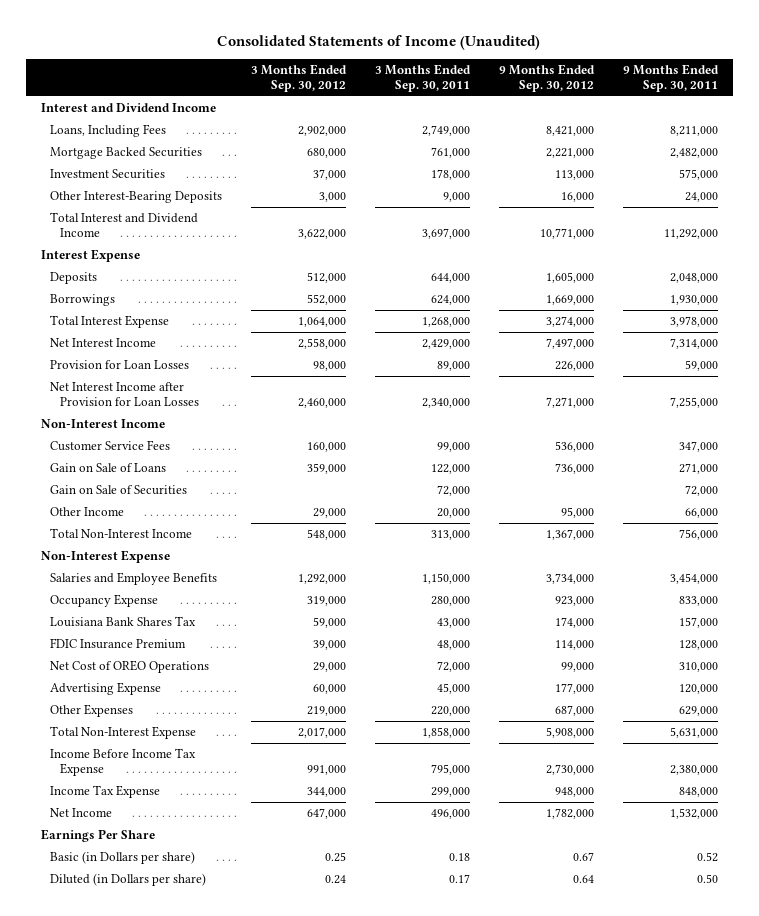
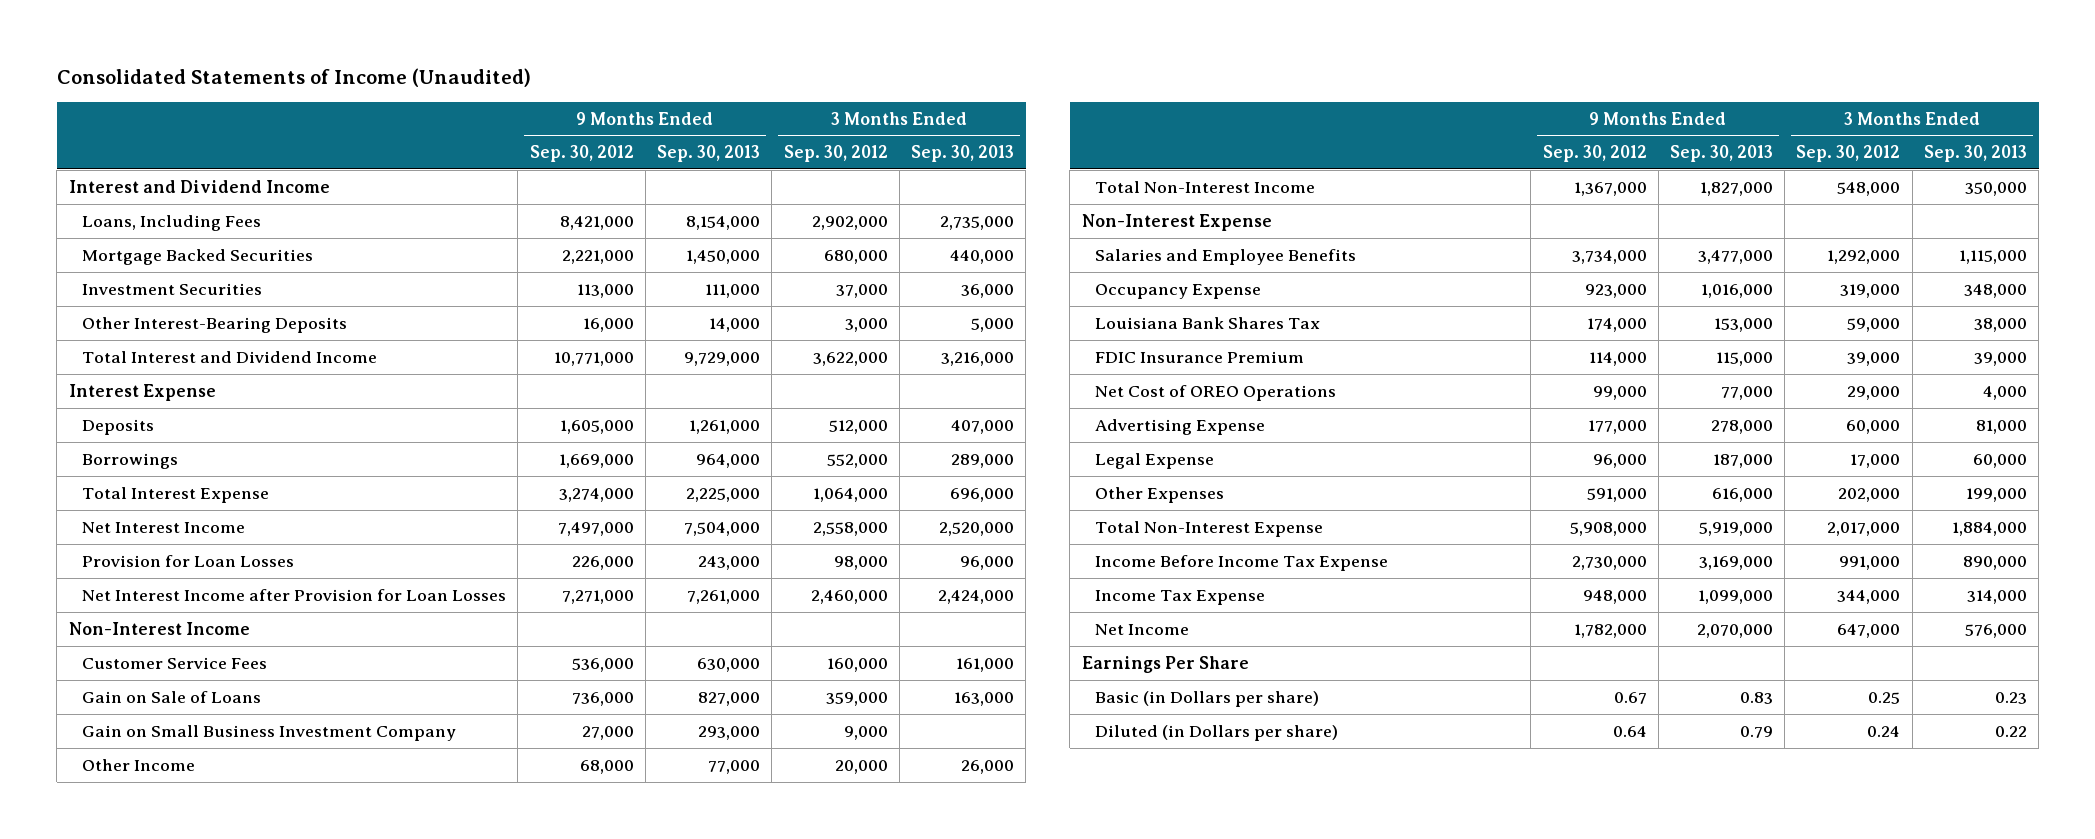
[375,64,472,93] 3 Months Ended Sep. 30, 2011 -> none
[623,64,720,93] 9 Months Ended Sep. 30, 2011 -> none
none -> [657,145,761,163] Sep. 30, 2013
none -> [910,145,1014,163] Sep. 30, 2013
[50,485,188,496] Gain on Sale of Securities -> none
none -> [82,724,457,741] Gain on Small Business Investment Company
[313,508,347,519] 29,000 -> [834,759,888,774] 20,000
[561,507,595,519] 95,000 -> [579,759,634,774] 68,000
none -> [1095,452,1215,469] Legal Expense
[307,706,347,717] 219,000 -> [1838,487,1901,502] 202,000
[555,705,595,717] 687,000 -> [1586,487,1647,502] 591,000

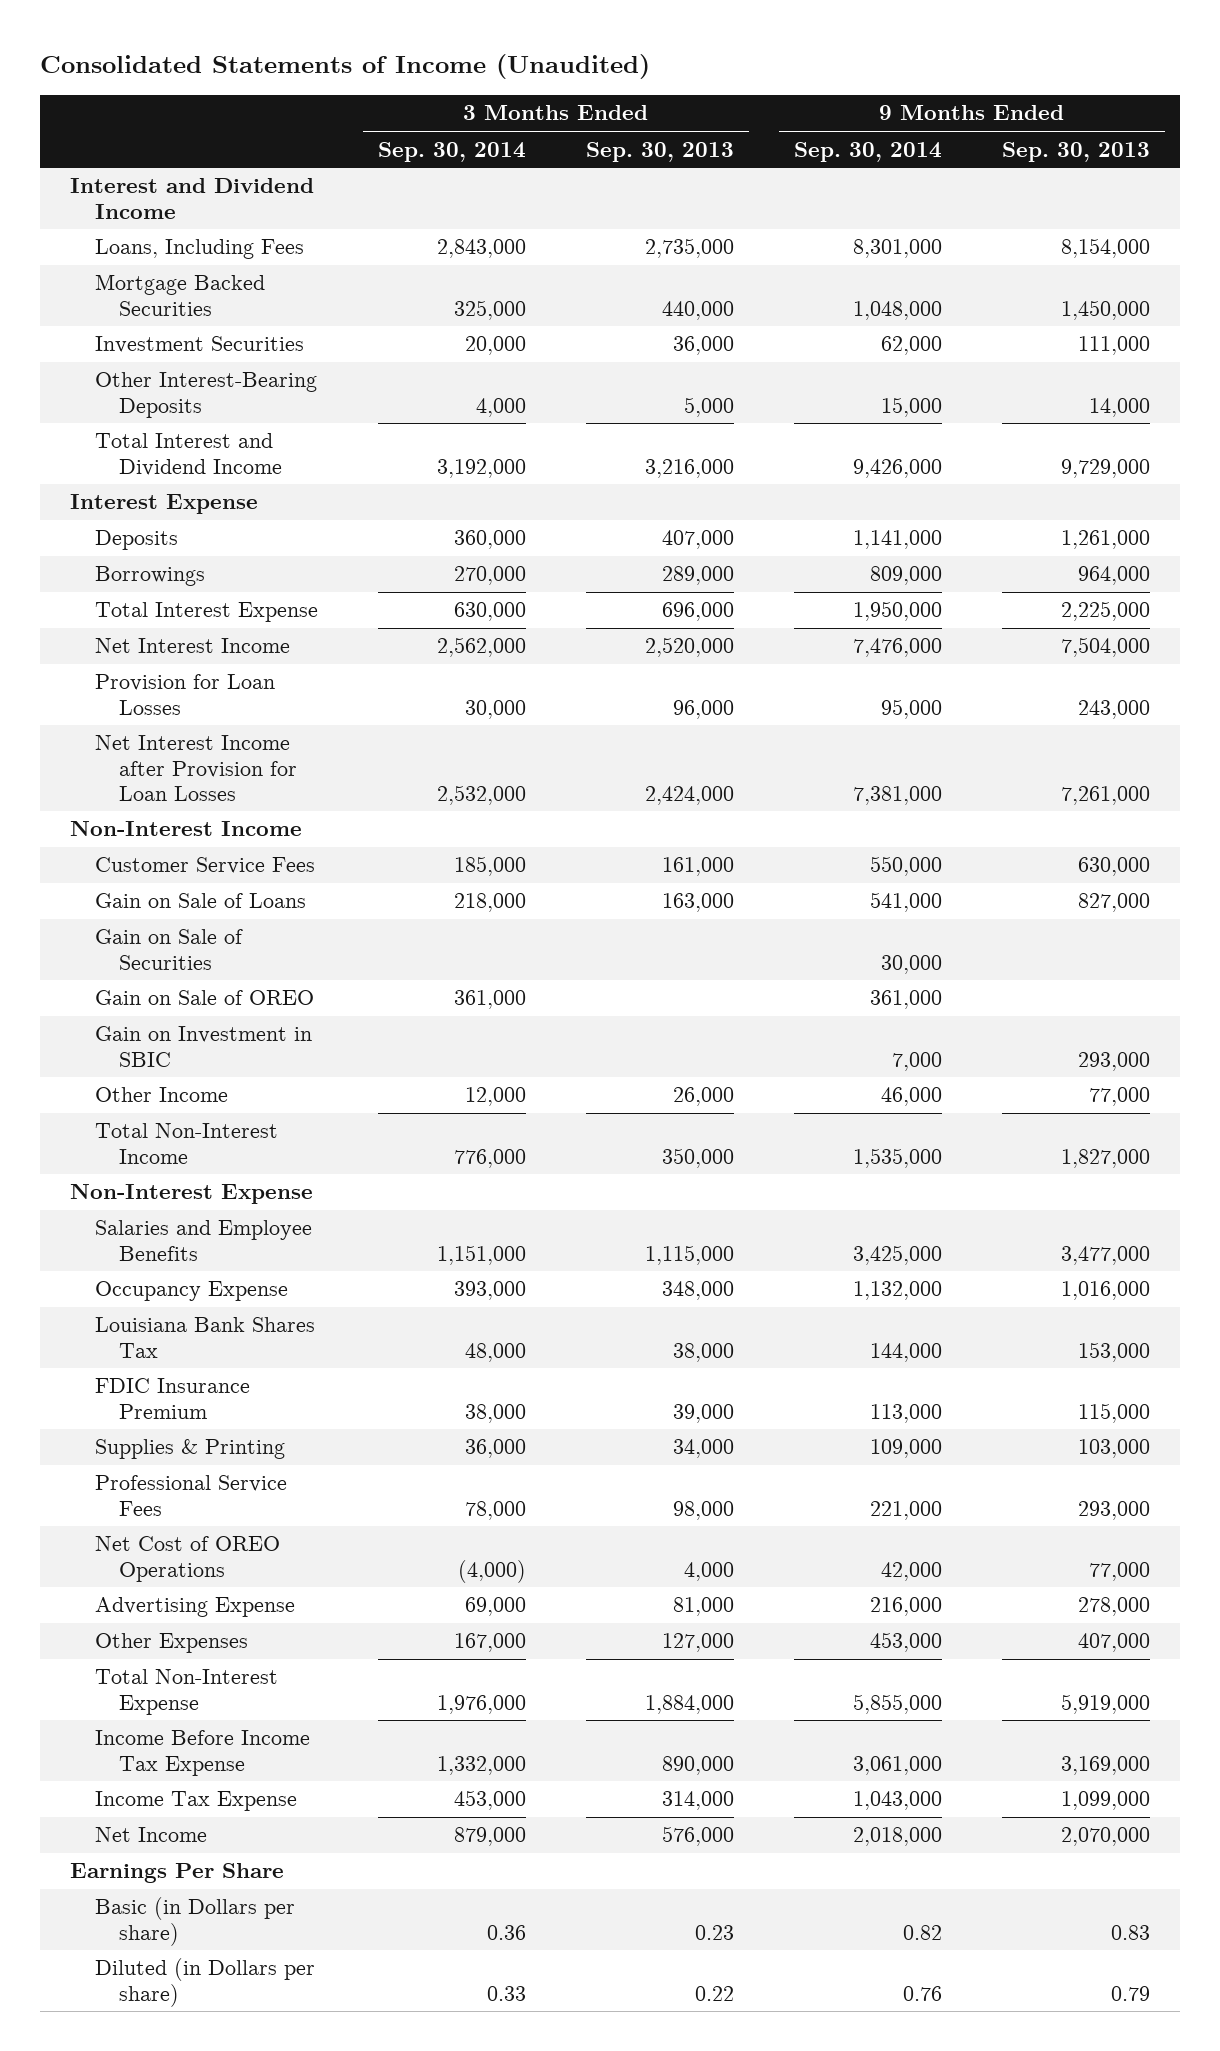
[529,145,634,163] Sep. 30, 2012 -> none
[783,145,888,163] Sep. 30, 2012 -> none
none -> [377,141,526,162] Sep. 30, 2014
none -> [793,141,942,162] Sep. 30, 2014
none -> [94,929,243,970] Gain on Sale of Securities
none -> [94,990,314,1006] Gain on Sale of OREO
[82,724,457,741] Gain on Small Business Investment Company -> [94,1026,312,1067] Gain on Investment in SBIC
none -> [94,1439,285,1460] Supplies & Printing
none -> [94,1475,287,1516] Professional Service Fees
[1095,452,1215,469] Legal Expense -> none
[1712,487,1774,502] 616,000 -> [1077,1633,1150,1653] 407,000
[1965,487,2027,502] 199,000 -> [661,1633,734,1653] 127,000

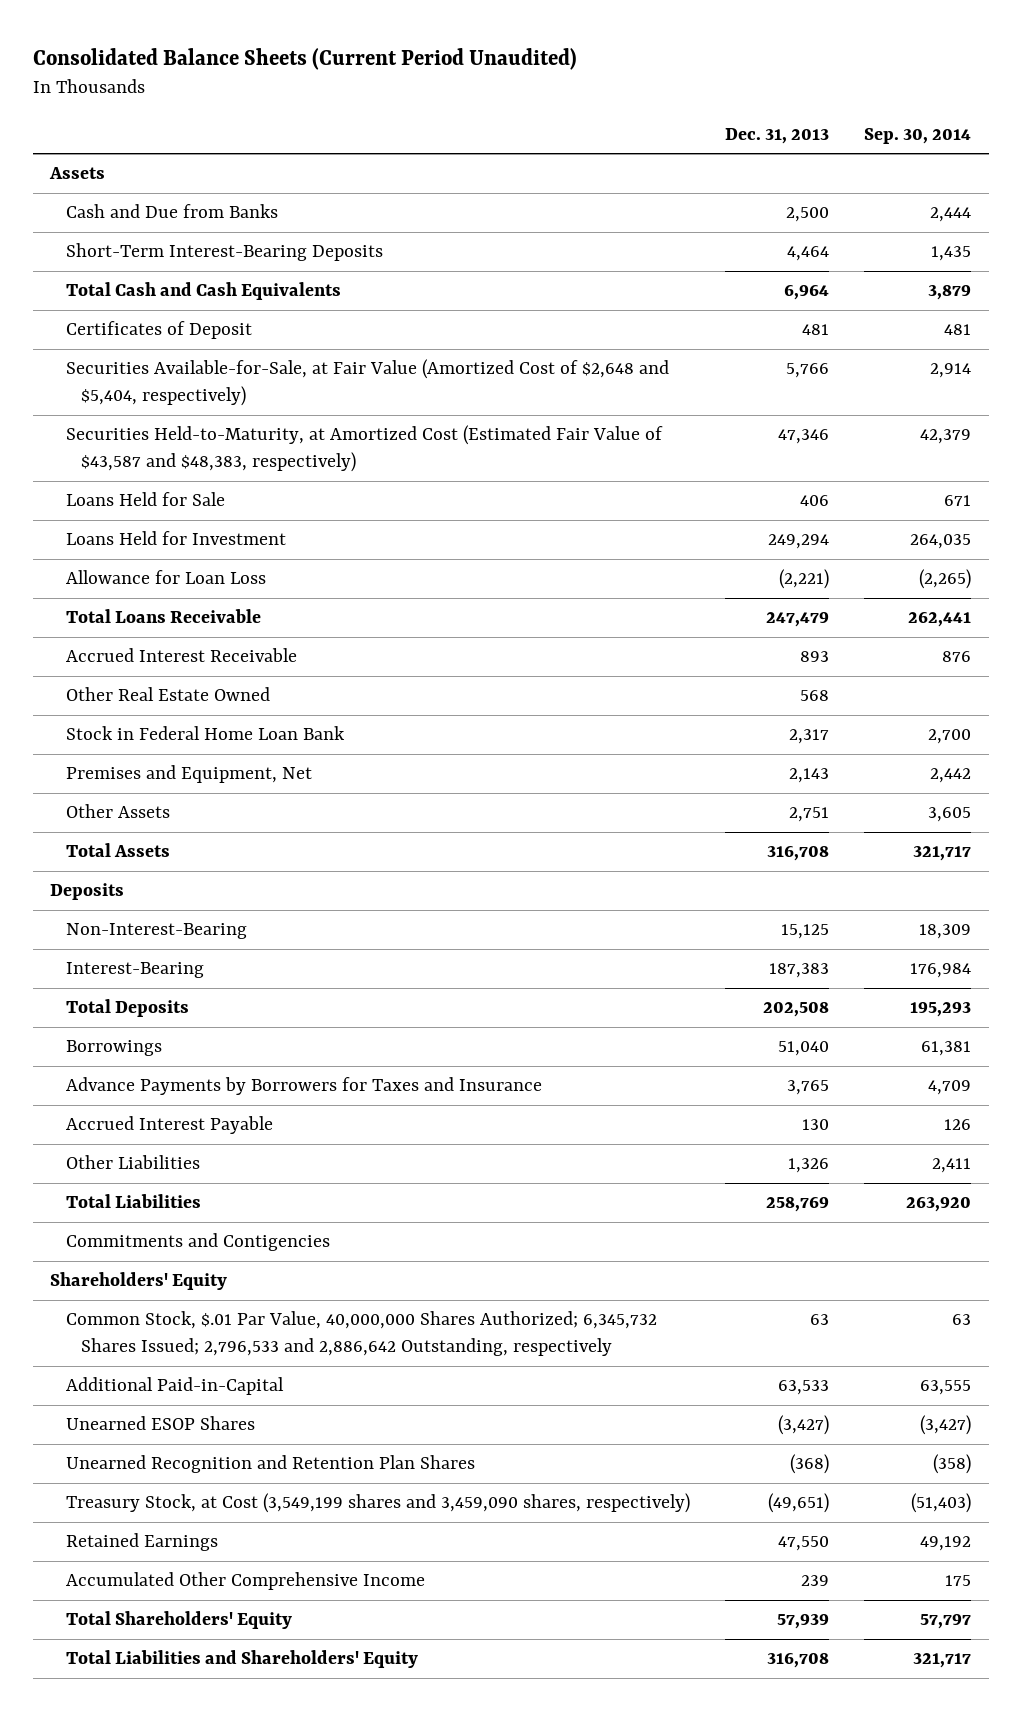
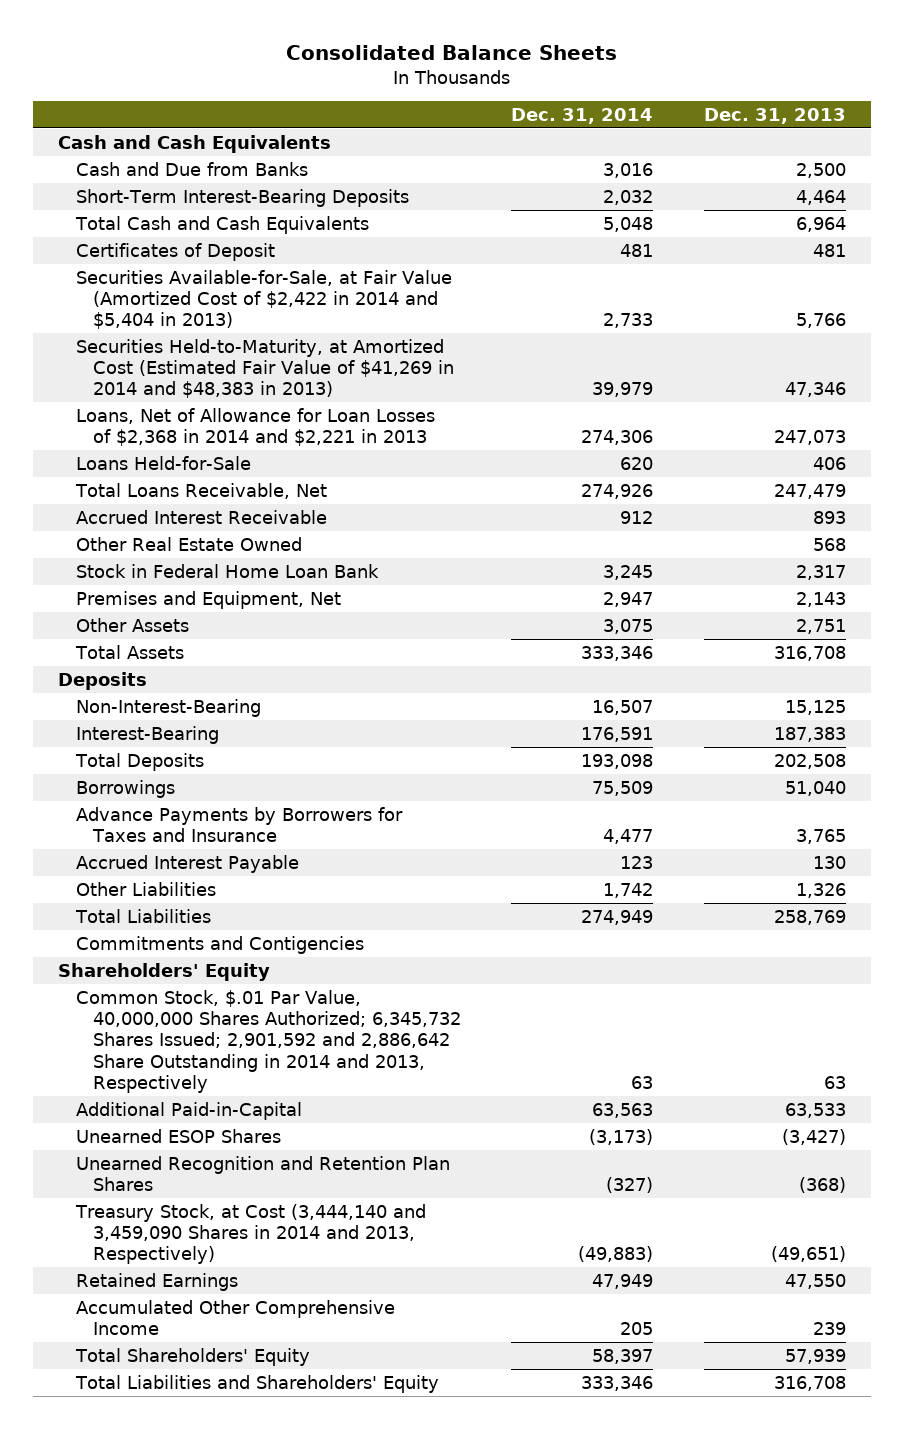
[32,48,577,71] Consolidated Balance Sheets (Current Period Unaudited) -> [285,45,617,61] Consolidated Balance Sheets
[864,127,972,144] Sep. 30, 2014 -> none
none -> [511,107,654,124] Dec. 31, 2014
[49,167,106,180] Assets -> none
none -> [58,134,332,153] Cash and Cash Equivalents
[65,531,286,546] Loans Held for Investment -> none
[65,570,266,585] Allowance for Loan Loss -> none
[65,359,669,407] Securities Available-for-Sale, at Fair Value (Amortized Cost of $2,648 and $5,404, respectively) -> [75,269,452,330] Securities Available-for-Sale, at Fair Value (Amortized Cost of $2,422 in 2014 and $5,404 in 2013)
[65,425,663,473] Securities Held-to-Maturity, at Amortized Cost (Estimated Fair Value of $43,587 and $48,383, respectively) -> [75,338,455,399] Securities Held-to-Maturity, at Amortized Cost (Estimated Fair Value of $41,269 in 2014 and $48,383 in 2013)
none -> [75,407,435,447] Loans, Net of Allowance for Loan Losses of $2,368 in 2014 and $2,221 in 2013
[65,492,225,507] Loans Held for Sale -> [75,455,251,470] Loans Held-for-Sale
[65,609,261,624] Total Loans Receivable -> [74,482,327,499] Total Loans Receivable, Net
[65,1311,657,1357] Common Stock, $.01 Par Value, 40,000,000 Shares Authorized; 6,345,732 Shares Issued; 2,796,533 and 2,886,642 Outstanding, respectively -> [75,989,462,1093] Common Stock, $.01 Par Value, 40,000,000 Shares Authorized; 6,345,732 Shares Issued; 2,901,592 and 2,886,642 Share Outstanding in 2014 and 2013, Respectively
[65,1493,690,1514] Treasury Stock, at Cost (3,549,199 shares and 3,459,090 shares, respectively) -> [74,1203,426,1265] Treasury Stock, at Cost (3,444,140 and 3,459,090 Shares in 2014 and 2013, Respectively)

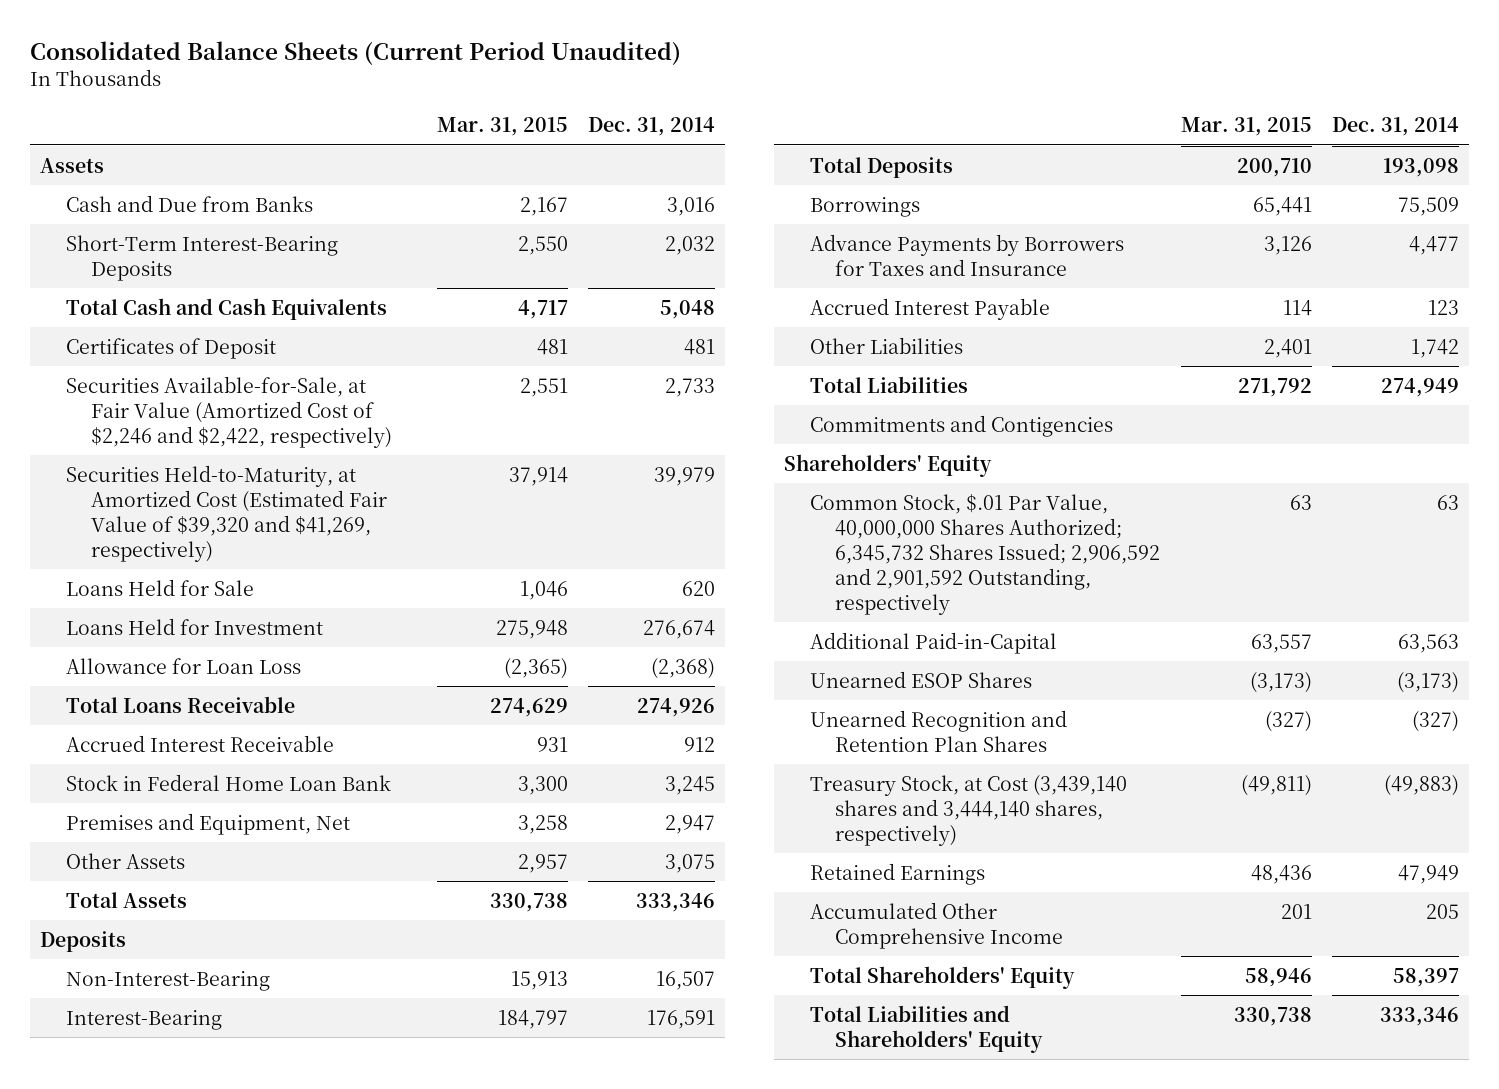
[285,45,617,61] Consolidated Balance Sheets -> [29,41,681,66] Consolidated Balance Sheets (Current Period Unaudited)
[703,107,846,124] Dec. 31, 2013 -> none
none -> [436,117,568,137] Mar. 31, 2015
[58,134,332,153] Cash and Cash Equivalents -> none
none -> [40,157,105,173] Assets
[75,407,435,447] Loans, Net of Allowance for Loan Losses of $2,368 in 2014 and $2,221 in 2013 -> none
[75,269,452,330] Securities Available-for-Sale, at Fair Value (Amortized Cost of $2,422 in 2014 and $5,404 in 2013) -> [65,375,393,448] Securities Available-for-Sale, at Fair Value (Amortized Cost of $2,246 and $2,422, respectively)
[75,338,455,399] Securities Held-to-Maturity, at Amortized Cost (Estimated Fair Value of $41,269 in 2014 and $48,383 in 2013) -> [65,464,388,562] Securities Held-to-Maturity, at Amortized Cost (Estimated Fair Value of $39,320 and $41,269, respectively)
[75,455,251,470] Loans Held-for-Sale -> [65,578,254,596] Loans Held for Sale
none -> [65,617,323,635] Loans Held for Investment
none -> [65,657,301,674] Allowance for Loan Loss
[74,482,327,499] Total Loans Receivable, Net -> [65,695,295,713] Total Loans Receivable
[75,536,302,551] Other Real Estate Owned -> none
[75,989,462,1093] Common Stock, $.01 Par Value, 40,000,000 Shares Authorized; 6,345,732 Shares Issued; 2,901,592 and 2,886,642 Share Outstanding in 2014 and 2013, Respectively -> [809,493,1161,615] Common Stock, $.01 Par Value, 40,000,000 Shares Authorized; 6,345,732 Shares Issued; 2,906,592 and 2,901,592 Outstanding, respectively
[74,1203,426,1265] Treasury Stock, at Cost (3,444,140 and 3,459,090 Shares in 2014 and 2013, Respectively) -> [809,774,1127,846] Treasury Stock, at Cost (3,439,140 shares and 3,444,140 shares, respectively)

